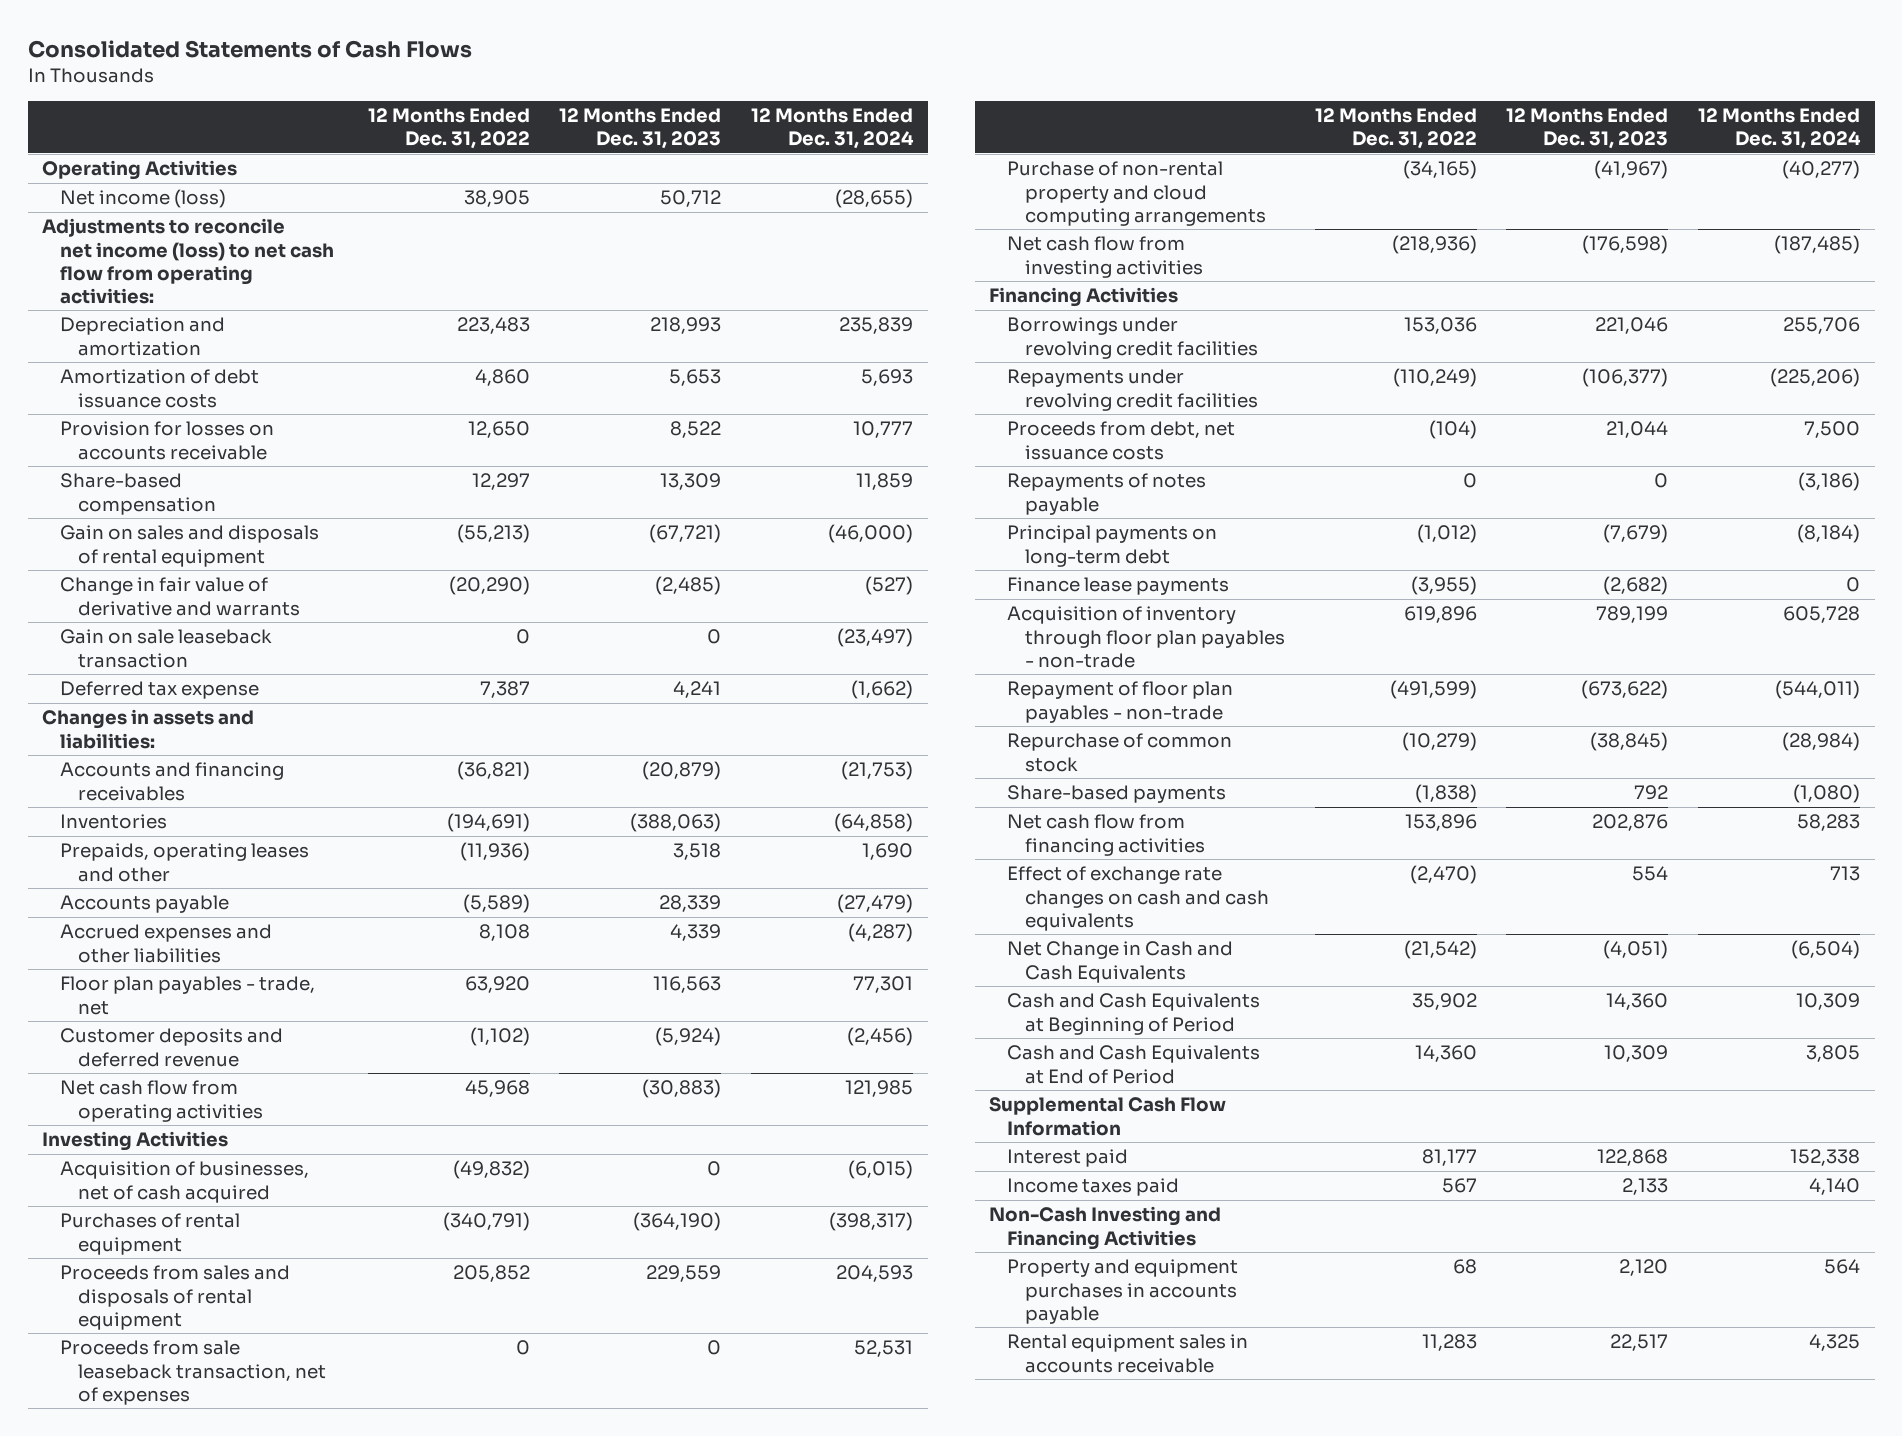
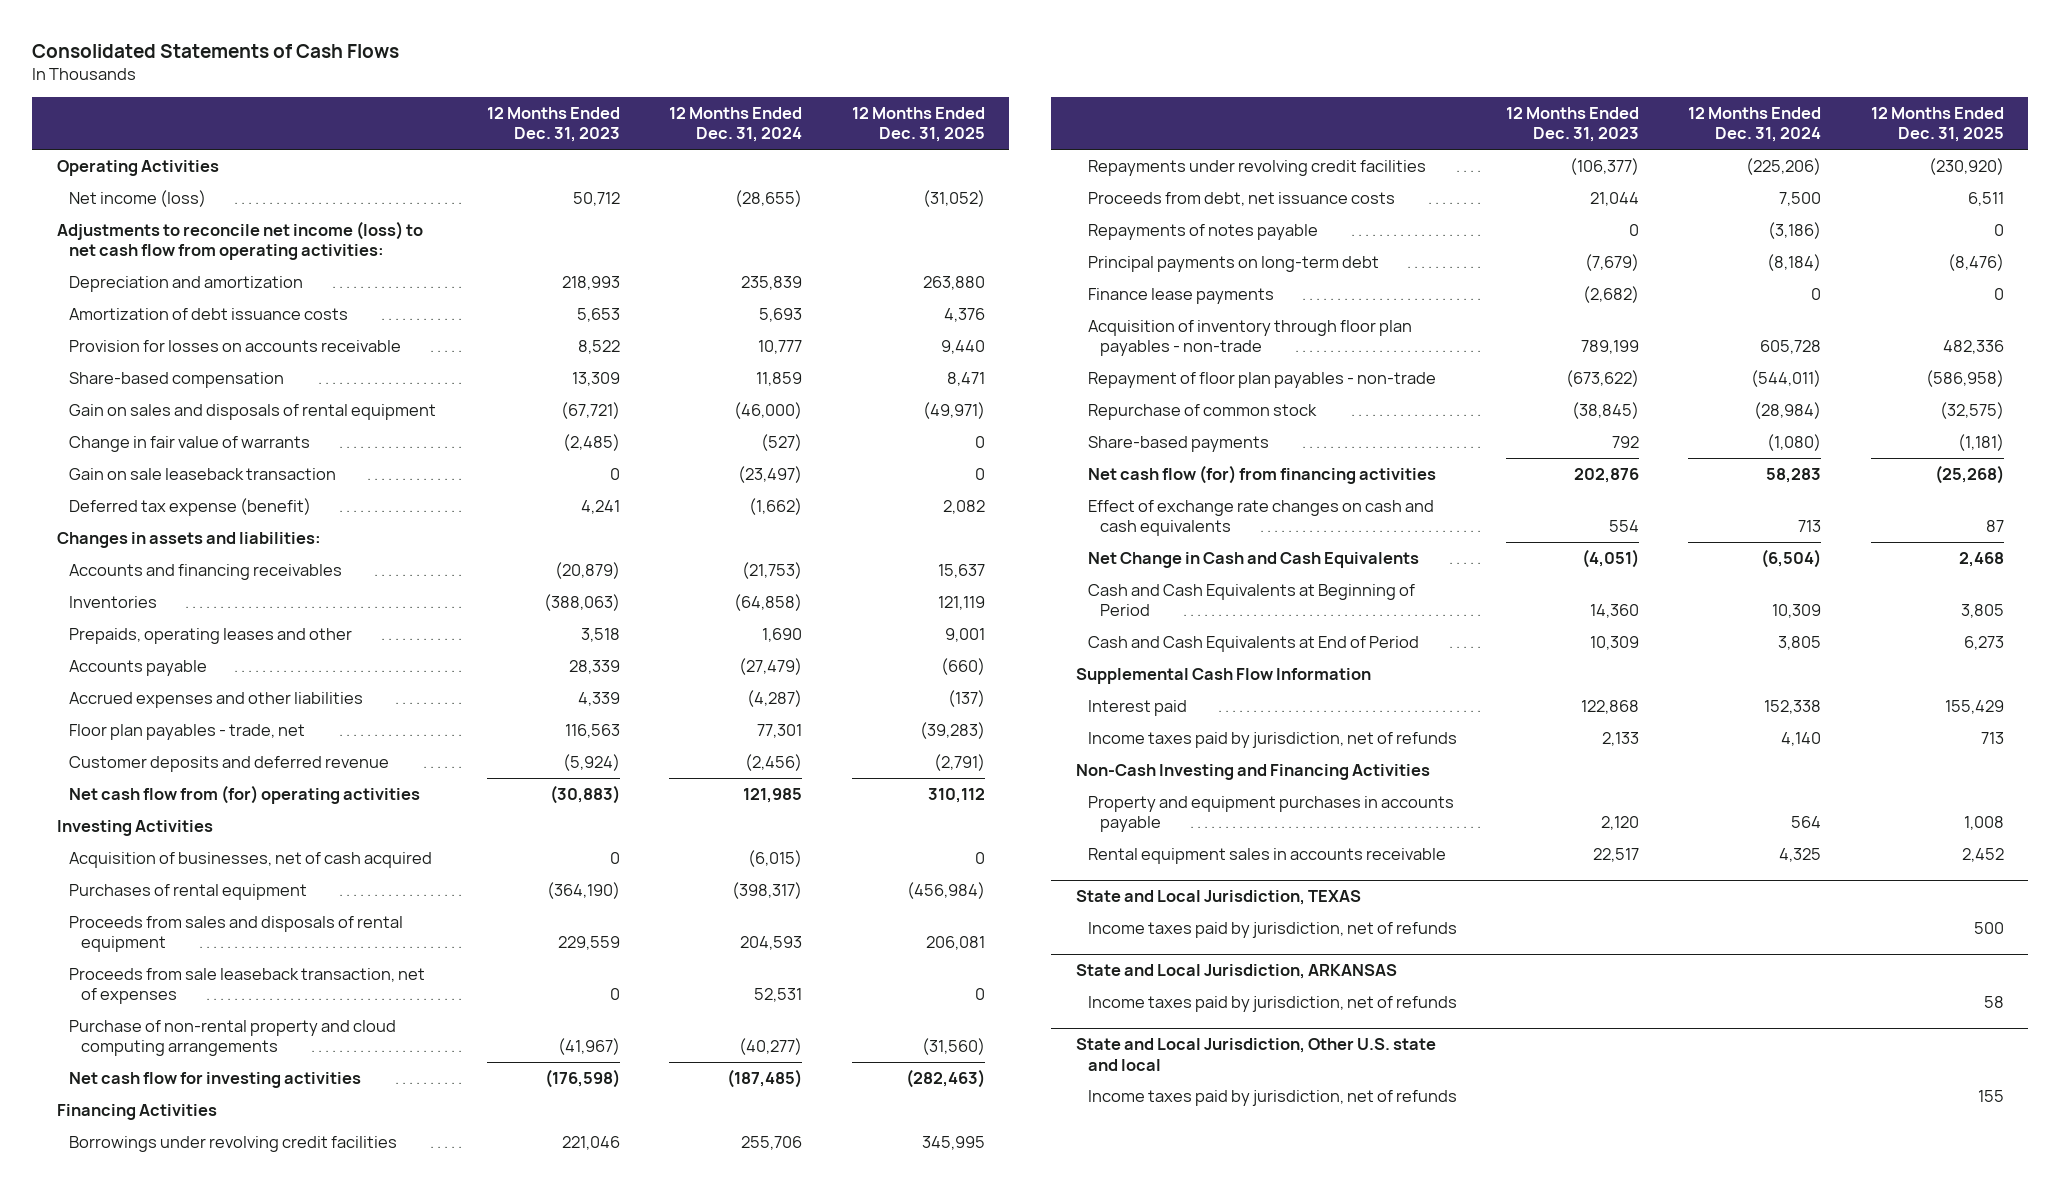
[367,108,530,150] 12 Months Ended Dec. 31, 2022 -> none
none -> [851,106,985,143] 12 Months Ended Dec. 31, 2025
[60,577,301,616] Change in fair value of derivative and warrants -> [68,435,310,452] Change in fair value of warrants
[60,681,260,700] Deferred tax expense -> [68,497,311,516] Deferred tax expense (benefit)
[60,1080,264,1122] Net cash flow from operating activities -> [68,784,420,804] Net cash flow from (for) operating activities
[1007,236,1204,278] Net cash flow from investing activities -> [68,1071,361,1088] Net cash flow for investing activities
[1007,814,1206,856] Net cash flow from financing activities -> [1087,464,1436,484] Net cash flow (for) from financing activities
[1007,1178,1180,1197] Income taxes paid -> [1087,731,1457,748] Income taxes paid by jurisdiction, net of refunds
none -> [1075,890,1361,906] State and Local Jurisdiction, TEXAS
none -> [1087,921,1457,938] Income taxes paid by jurisdiction, net of refunds
none -> [1075,964,1397,980] State and Local Jurisdiction, ARKANSAS
none -> [1087,995,1457,1012] Income taxes paid by jurisdiction, net of refunds
none -> [1075,1038,1436,1071] State and Local Jurisdiction, Other U.S. state and local
none -> [1087,1089,1457,1106] Income taxes paid by jurisdiction, net of refunds

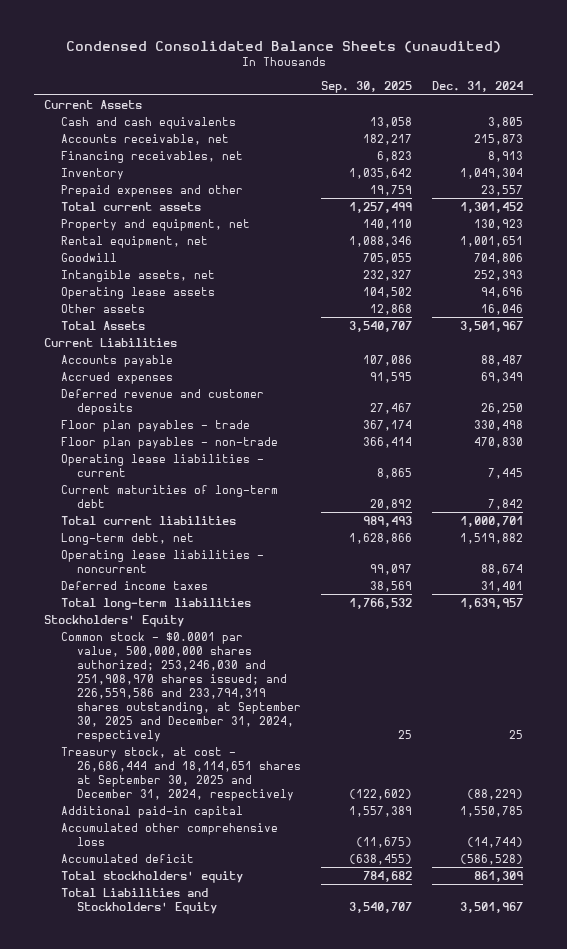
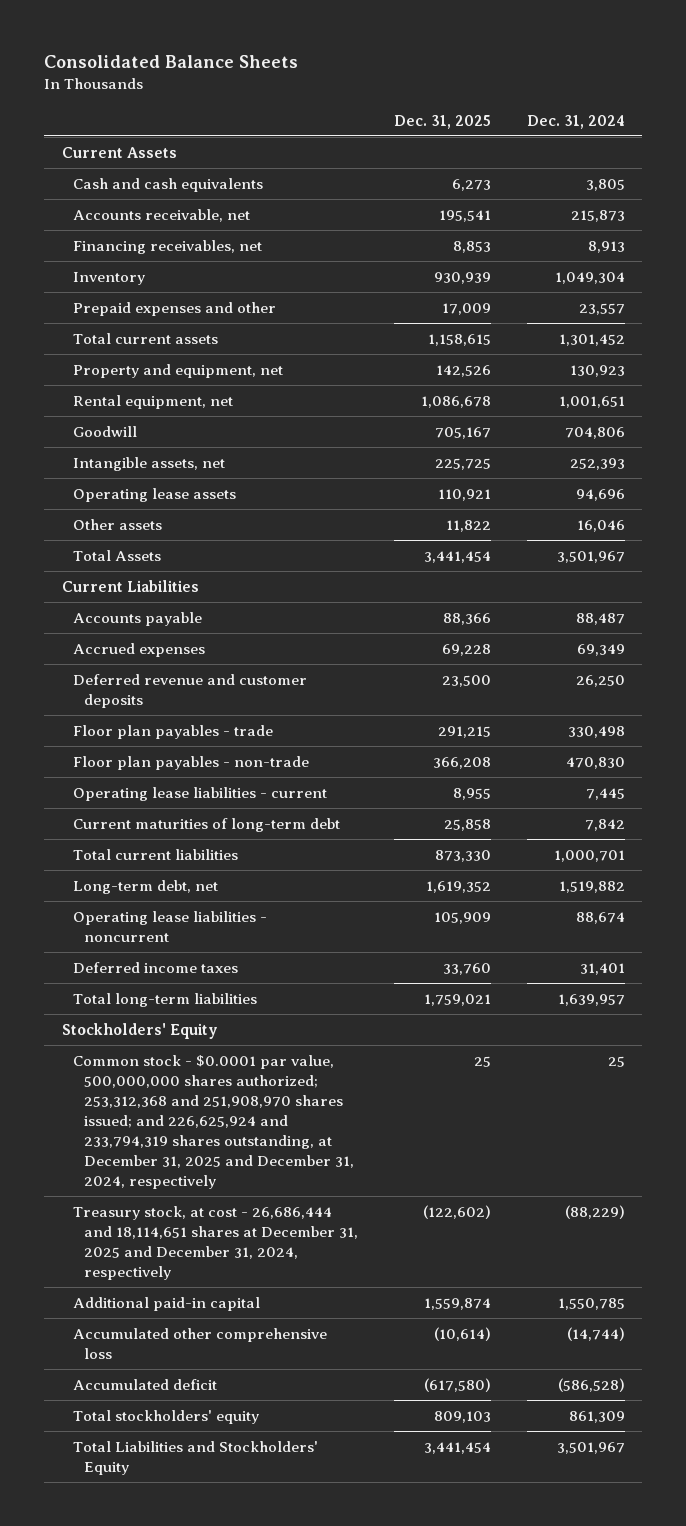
[65,41,501,54] Condensed Consolidated Balance Sheets (unaudited) -> [43,55,298,69] Consolidated Balance Sheets
[321,81,413,94] Sep. 30, 2025 -> none
none -> [393,114,491,129] Dec. 31, 2025
[60,631,302,743] Common stock - $0.0001 par value, 500,000,000 shares authorized; 253,246,030 and 251,908,970 shares issued; and 226,559,586 and 233,794,319 shares outstanding, at September 30, 2025 and December 31, 2024, respectively -> [72,1054,355,1190] Common stock - $0.0001 par value, 500,000,000 shares authorized; 253,312,368 and 251,908,970 shares issued; and 226,625,924 and 233,794,319 shares outstanding, at December 31, 2025 and December 31, 2024, respectively
[60,746,302,801] Treasury stock, at cost - 26,686,444 and 18,114,651 shares at September 30, 2025 and December 31, 2024, respectively -> [72,1205,359,1280] Treasury stock, at cost - 26,686,444 and 18,114,651 shares at December 31, 2025 and December 31, 2024, respectively

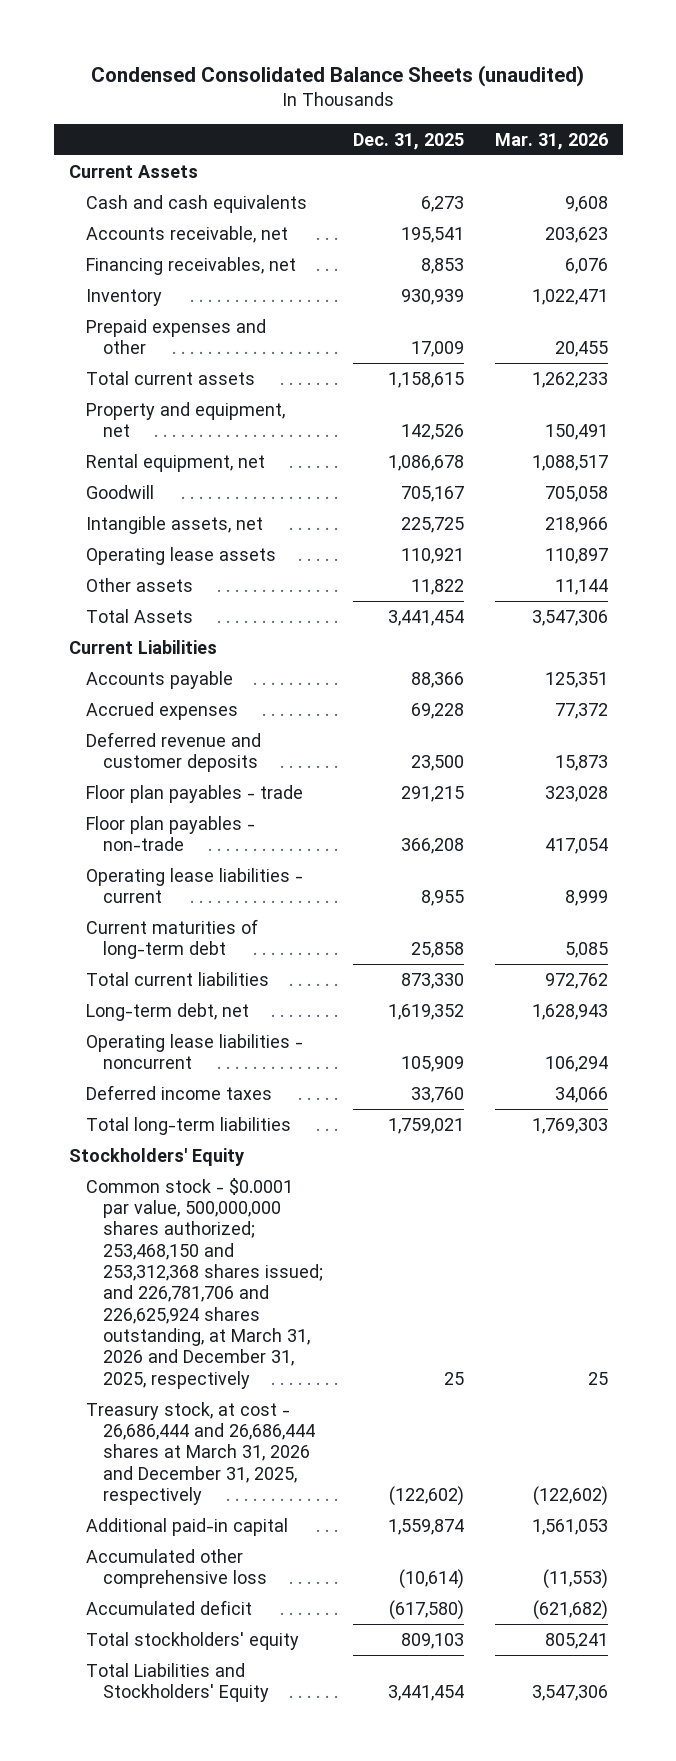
[43,55,298,69] Consolidated Balance Sheets -> [91,64,585,87] Condensed Consolidated Balance Sheets (unaudited)
[526,114,625,129] Dec. 31, 2024 -> none
none -> [494,132,608,150] Mar. 31, 2026
[72,1054,355,1190] Common stock - $0.0001 par value, 500,000,000 shares authorized; 253,312,368 and 251,908,970 shares issued; and 226,625,924 and 233,794,319 shares outstanding, at December 31, 2025 and December 31, 2024, respectively -> [86,1177,324,1389] Common stock - $0.0001 par value, 500,000,000 shares authorized; 253,468,150 and 253,312,368 shares issued; and 226,781,706 and 226,625,924 shares outstanding, at March 31, 2026 and December 31, 2025, respectively
[72,1205,359,1280] Treasury stock, at cost - 26,686,444 and 18,114,651 shares at December 31, 2025 and December 31, 2024, respectively -> [86,1401,316,1506] Treasury stock, at cost - 26,686,444 and 26,686,444 shares at March 31, 2026 and December 31, 2025, respectively

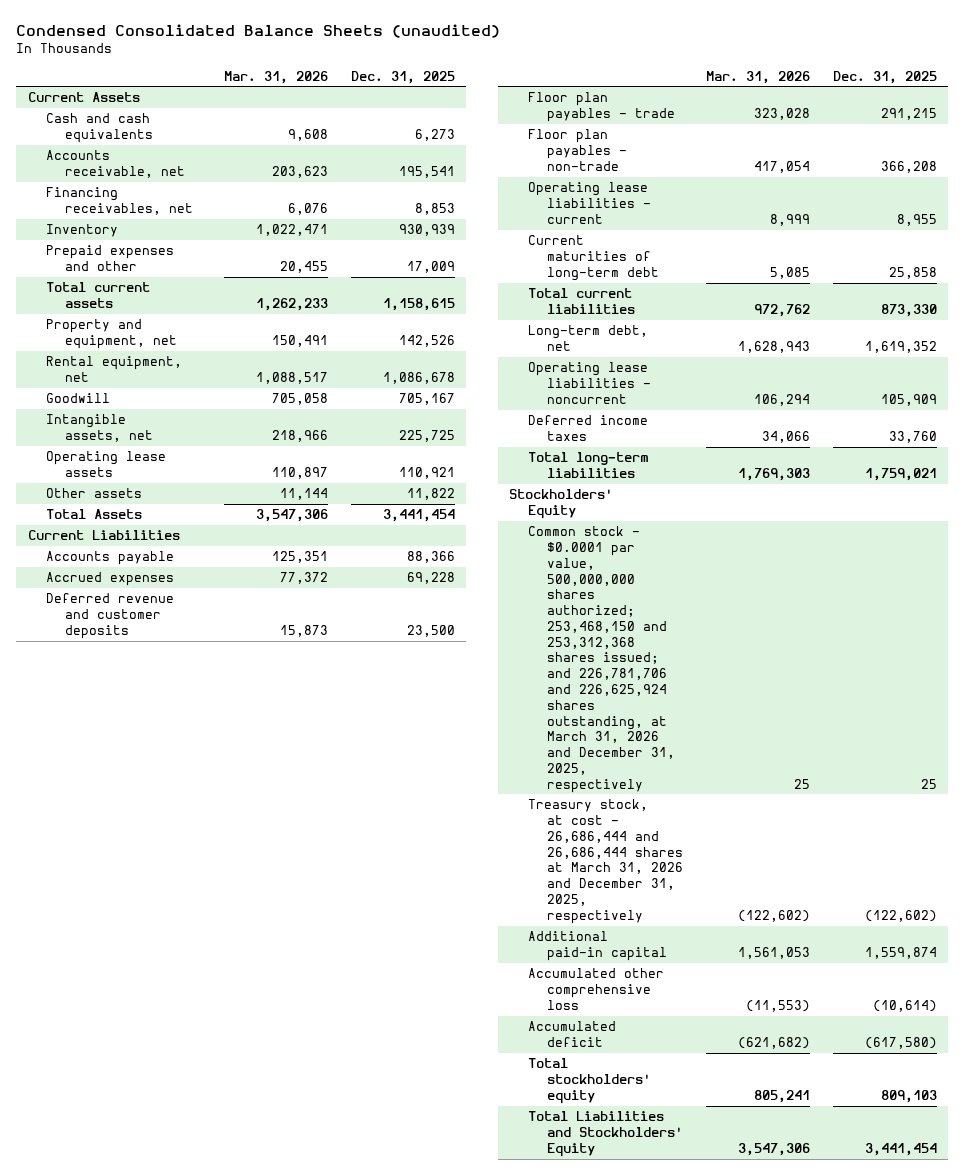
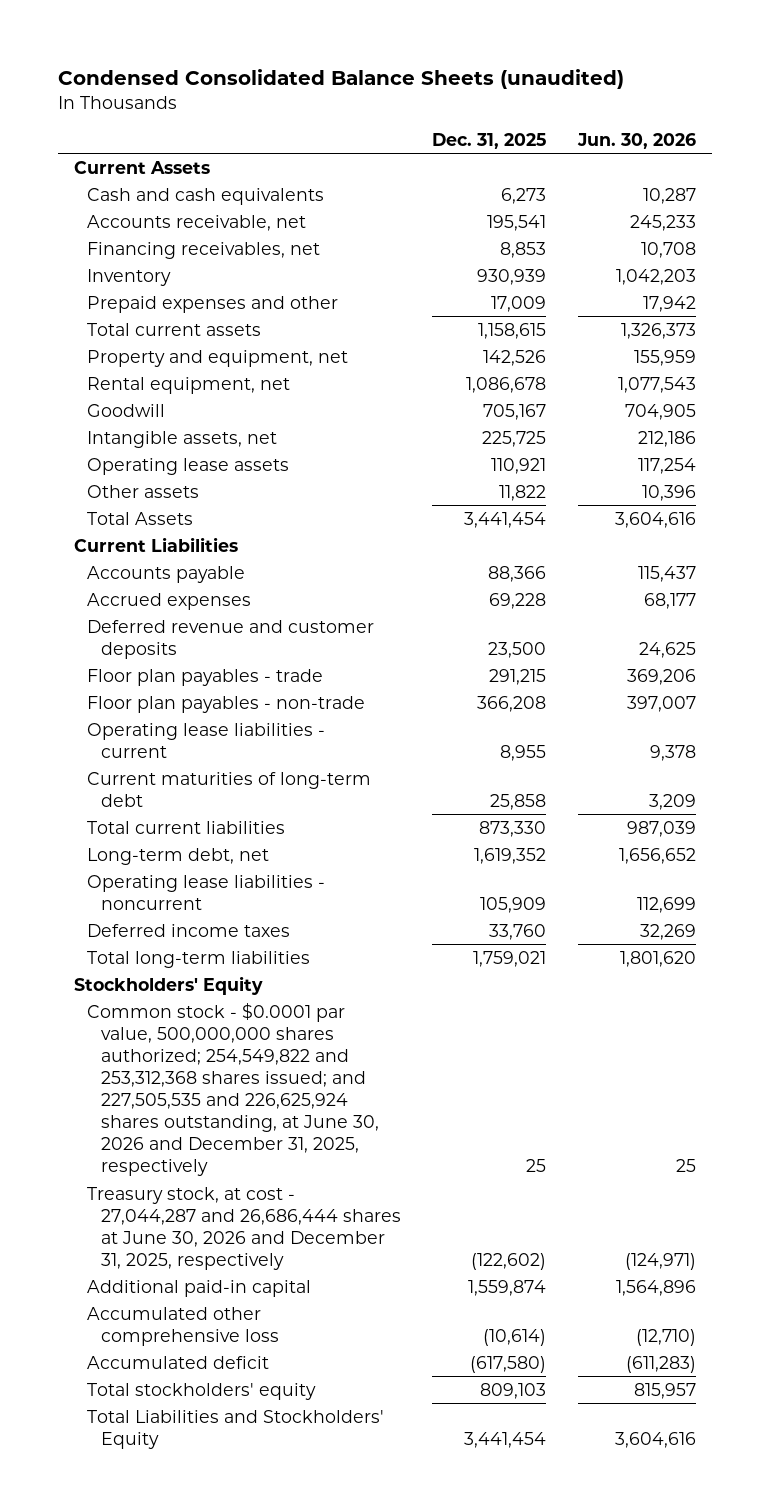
[224,70,329,84] Mar. 31, 2026 -> none
none -> [576,132,696,149] Jun. 30, 2026
[528,526,675,793] Common stock - $0.0001 par value, 500,000,000 shares authorized; 253,468,150 and 253,312,368 shares issued; and 226,781,706 and 226,625,924 shares outstanding, at March 31, 2026 and December 31, 2025, respectively -> [87,1002,380,1177] Common stock - $0.0001 par value, 500,000,000 shares authorized; 254,549,822 and 253,312,368 shares issued; and 227,505,535 and 226,625,924 shares outstanding, at June 30, 2026 and December 31, 2025, respectively
[528,799,683,924] Treasury stock, at cost - 26,686,444 and 26,686,444 shares at March 31, 2026 and December 31, 2025, respectively -> [87,1186,402,1270] Treasury stock, at cost - 27,044,287 and 26,686,444 shares at June 30, 2026 and December 31, 2025, respectively

